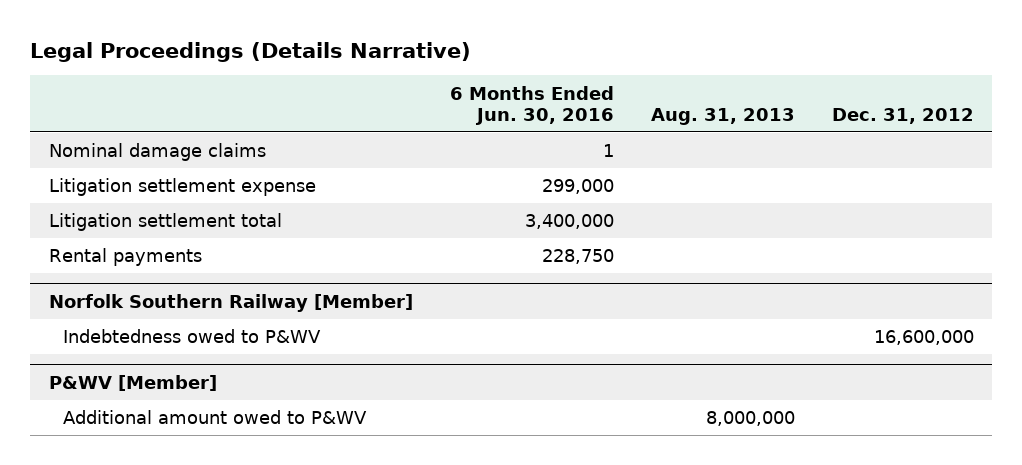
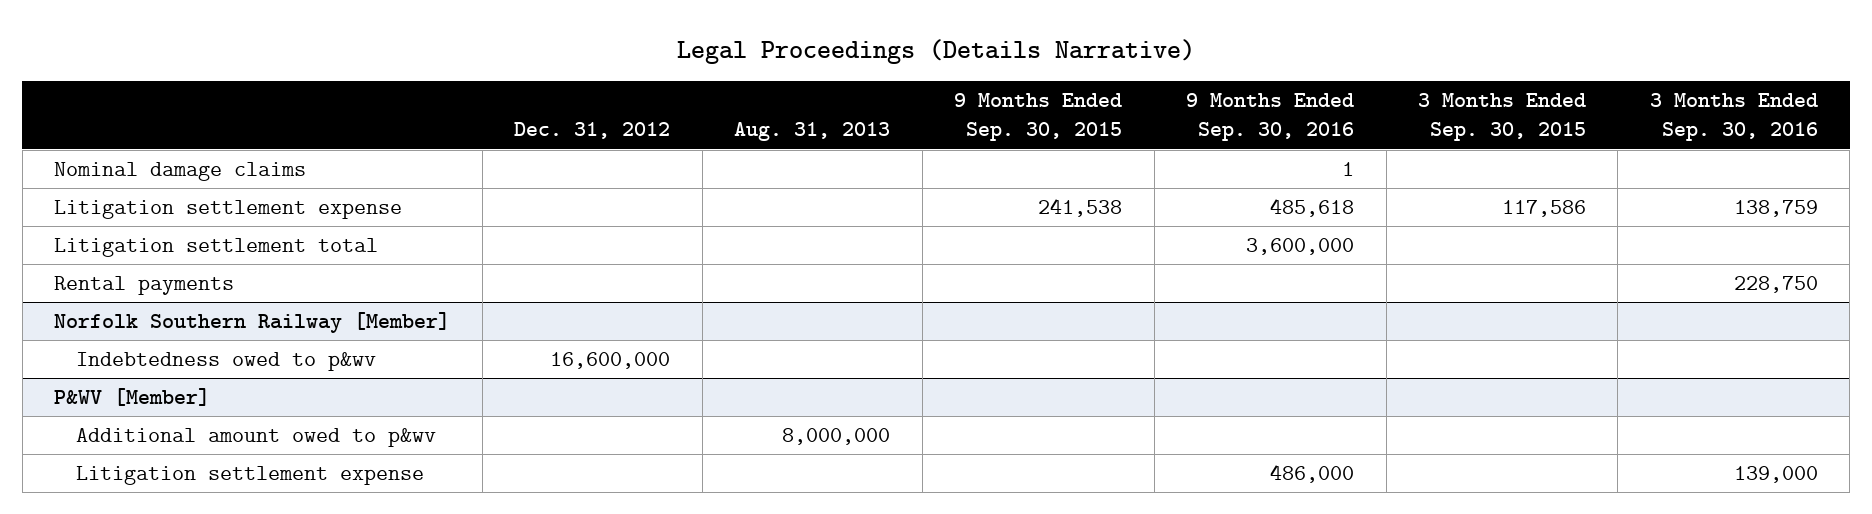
[449,85,614,125] 6 Months Ended Jun. 30, 2016 -> none
none -> [954,93,1123,142] 9 Months Ended Sep. 30, 2015
none -> [1186,93,1355,142] 9 Months Ended Sep. 30, 2016
none -> [1418,93,1587,142] 3 Months Ended Sep. 30, 2015
none -> [1649,93,1818,142] 3 Months Ended Sep. 30, 2016
[62,329,321,344] Indebtedness owed to P&WV -> [75,352,376,372] Indebtedness owed to p&wv
[62,410,367,425] Additional amount owed to P&WV -> [75,428,436,448] Additional amount owed to p&wv
none -> [75,466,424,486] Litigation settlement expense

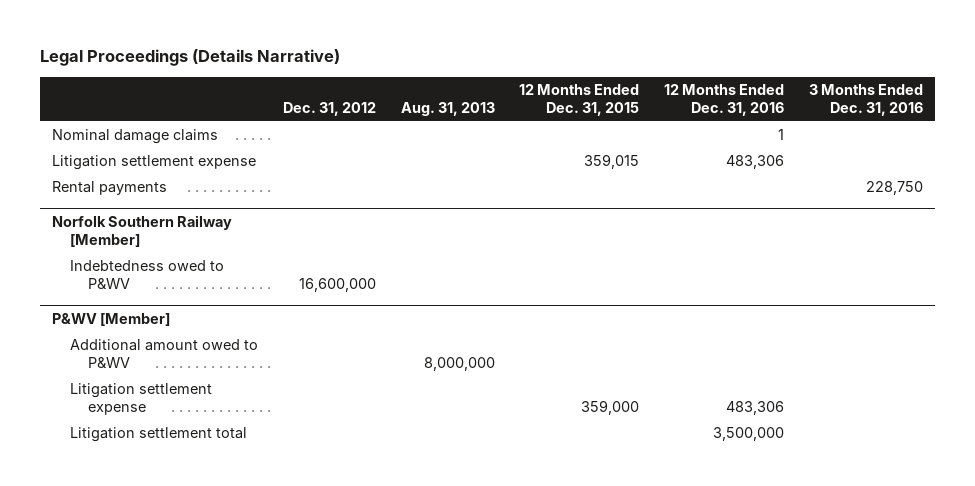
[954,93,1123,142] 9 Months Ended Sep. 30, 2015 -> none
[1186,93,1355,142] 9 Months Ended Sep. 30, 2016 -> none
[1418,93,1587,142] 3 Months Ended Sep. 30, 2015 -> none
[1649,93,1818,142] 3 Months Ended Sep. 30, 2016 -> none
none -> [519,84,640,116] 12 Months Ended Dec. 31, 2015
none -> [664,84,785,116] 12 Months Ended Dec. 31, 2016
none -> [808,84,923,116] 3 Months Ended Dec. 31, 2016
[54,238,379,258] Litigation settlement total -> none
[75,352,376,372] Indebtedness owed to p&wv -> [70,260,225,289] Indebtedness owed to P&WV
[75,428,436,448] Additional amount owed to p&wv -> [70,339,259,368] Additional amount owed to P&WV
none -> [70,427,248,443] Litigation settlement total

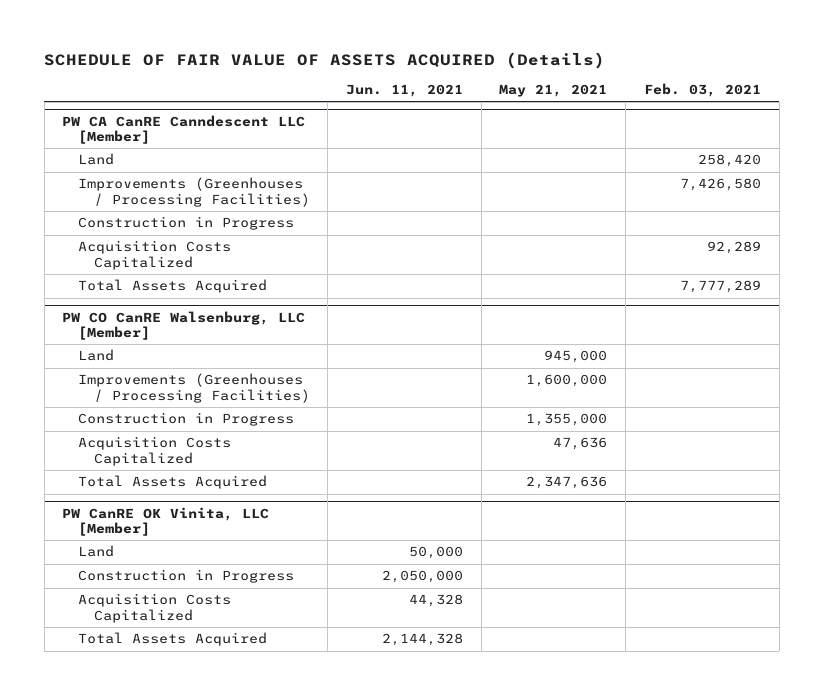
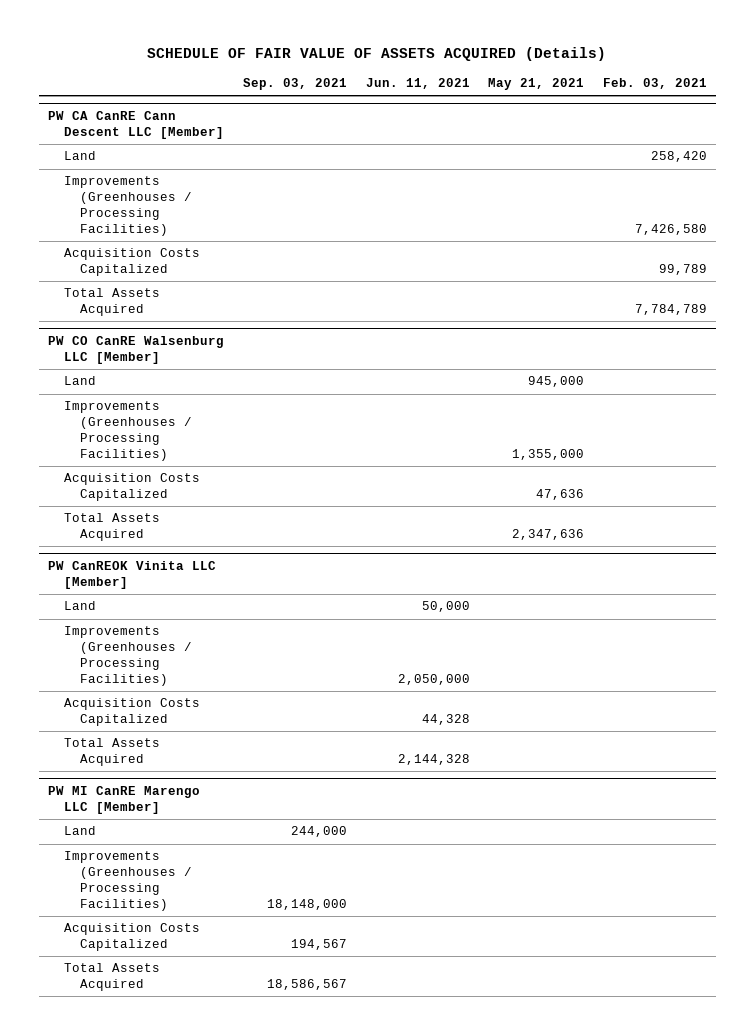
none -> [242,78,347,91] Sep. 03, 2021
[62,114,306,145] PW CA CanRE Canndescent LLC [Member] -> [48,111,225,140] PW CA CanRE Cann Descent LLC [Member]
[77,216,294,231] Construction in Progress -> none
[706,241,761,255] 92,289 -> [658,264,707,276] 99,789
[679,280,761,294] 7,777,289 -> [634,304,707,316] 7,784,789
[62,310,306,341] PW CO CanRE Walsenburg, LLC [Member] -> [48,336,225,365] PW CO CanRE Walsenburg LLC [Member]
[77,412,294,427] Construction in Progress -> none
[526,374,608,388] 1,600,000 -> [512,448,585,460] 1,355,000
[62,506,270,537] PW CanRE OK Vinita, LLC [Member] -> [48,561,217,590] PW CanREOK Vinita LLC [Member]
[77,569,294,584] Construction in Progress -> none
none -> [64,626,193,686] Improvements (Greenhouses / Processing Facilities)
none -> [48,786,201,815] PW MI CanRE Marengo LLC [Member]
none -> [64,826,97,836] Land
none -> [64,851,193,911] Improvements (Greenhouses / Processing Facilities)
none -> [64,923,201,952] Acquisition Costs Capitalized
none -> [64,963,161,992] Total Assets Acquired

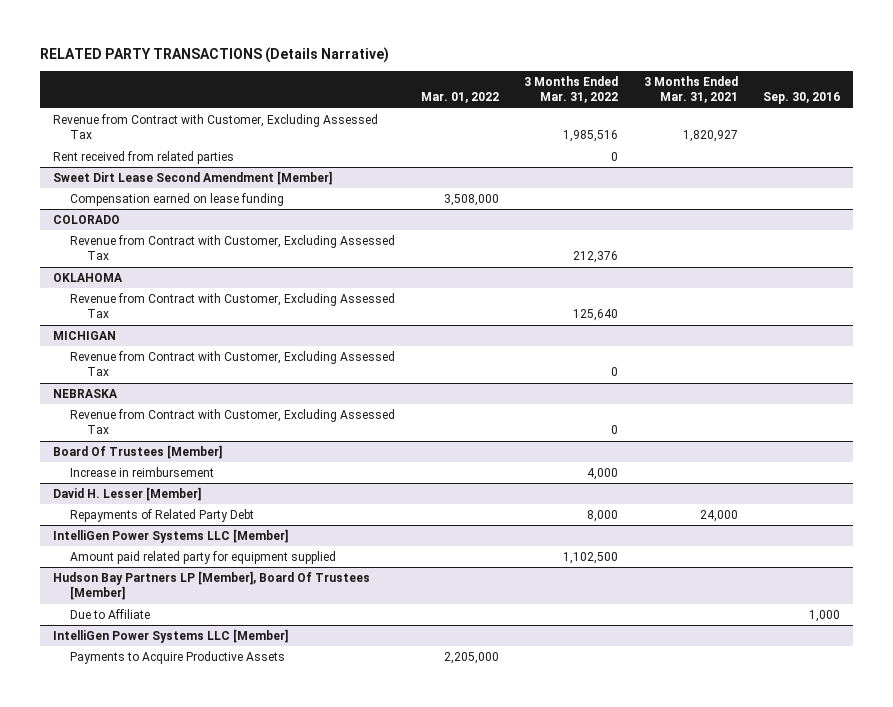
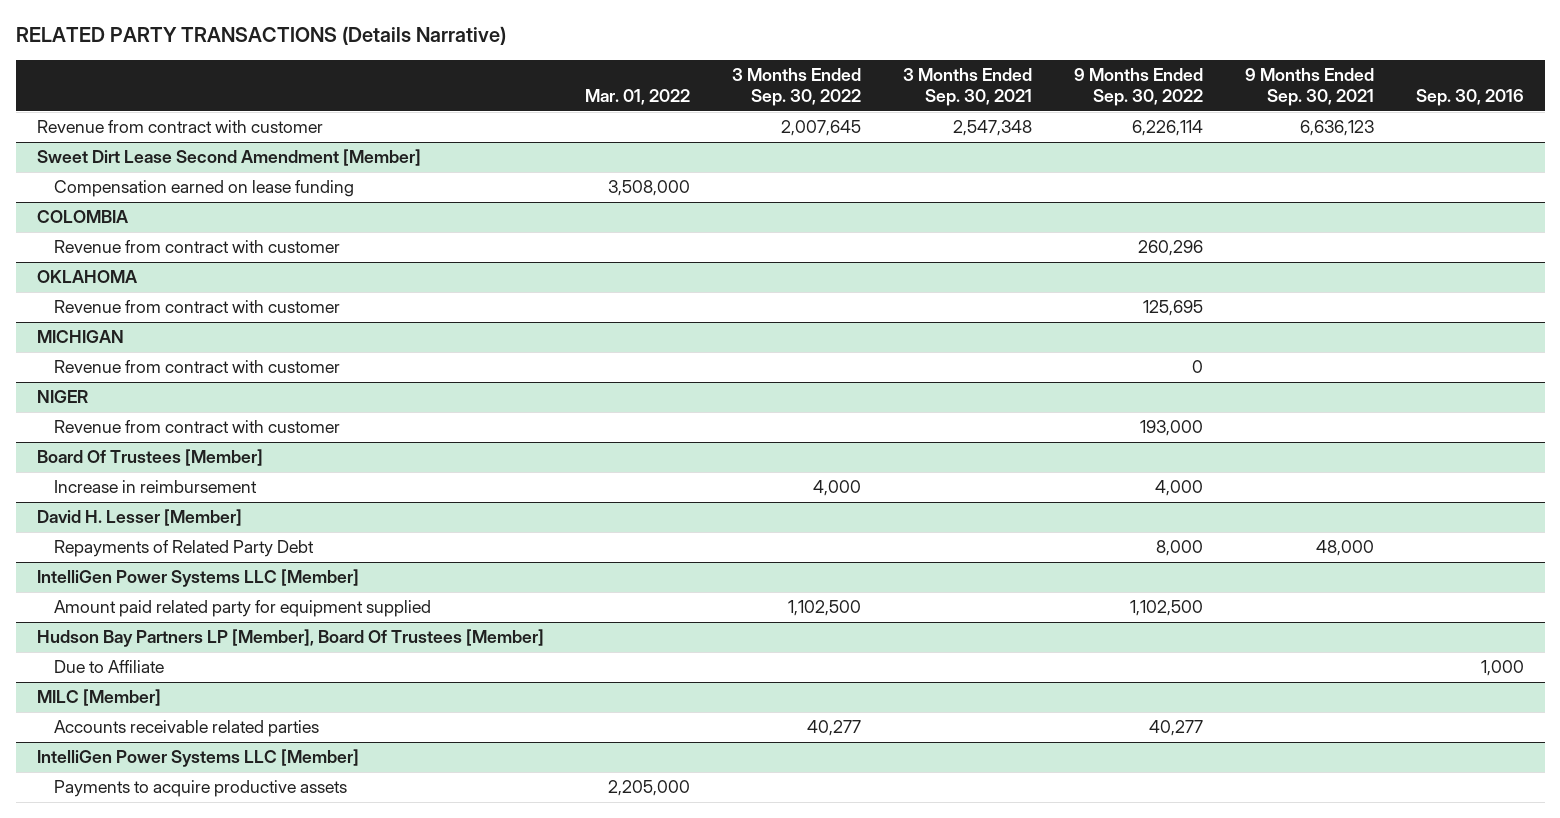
[524,76,619,104] 3 Months Ended Mar. 31, 2022 -> none
[643,76,738,104] 3 Months Ended Mar. 31, 2021 -> none
none -> [732,67,862,107] 3 Months Ended Sep. 30, 2022
none -> [903,67,1033,107] 3 Months Ended Sep. 30, 2021
none -> [1073,67,1203,107] 9 Months Ended Sep. 30, 2022
none -> [1244,67,1374,107] 9 Months Ended Sep. 30, 2021
[52,151,234,165] Rent received from related parties -> none
[52,114,378,140] Revenue from Contract with Customer, Excluding Assessed Tax -> [36,120,323,134] Revenue from contract with customer
[52,215,120,225] COLORADO -> none
[70,235,396,261] Revenue from Contract with Customer, Excluding Assessed Tax -> none
none -> [36,210,129,224] COLOMBIA
none -> [53,240,340,254] Revenue from contract with customer
[70,293,396,319] Revenue from Contract with Customer, Excluding Assessed Tax -> [53,300,340,314] Revenue from contract with customer
[52,389,118,399] NEBRASKA -> none
[70,409,396,435] Revenue from Contract with Customer, Excluding Assessed Tax -> none
[70,351,396,377] Revenue from Contract with Customer, Excluding Assessed Tax -> [53,360,340,374] Revenue from contract with customer
none -> [36,390,88,404] NIGER
none -> [53,420,340,434] Revenue from contract with customer
none -> [36,689,161,707] MILC [Member]
none -> [53,720,319,738] Accounts receivable related parties
[70,651,286,665] Payments to Acquire Productive Assets -> [53,780,347,798] Payments to acquire productive assets

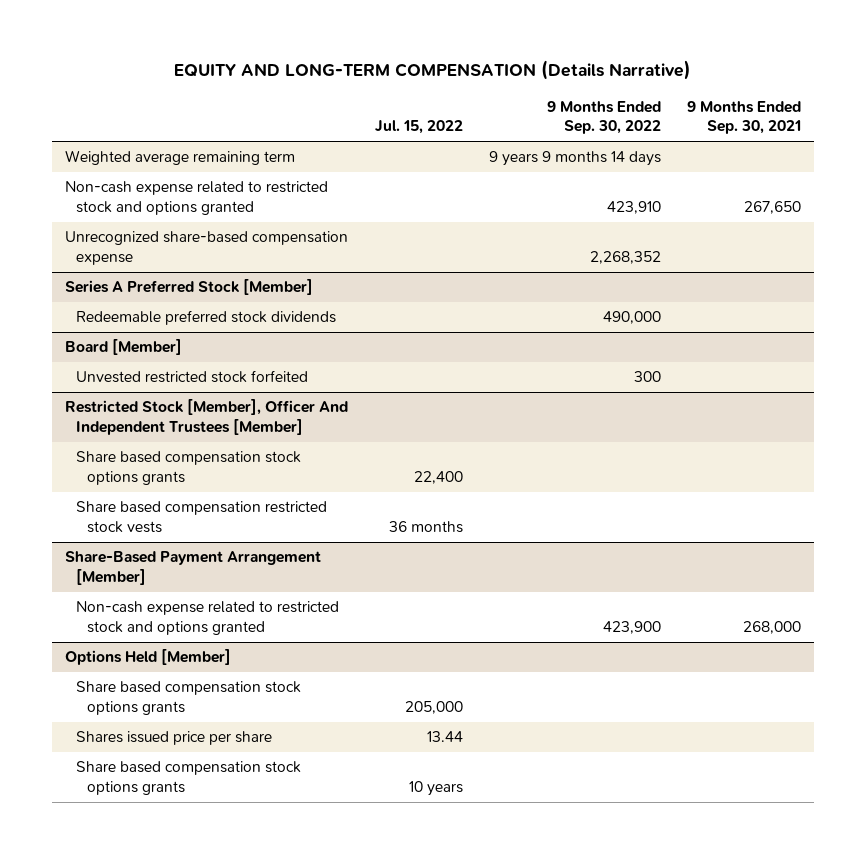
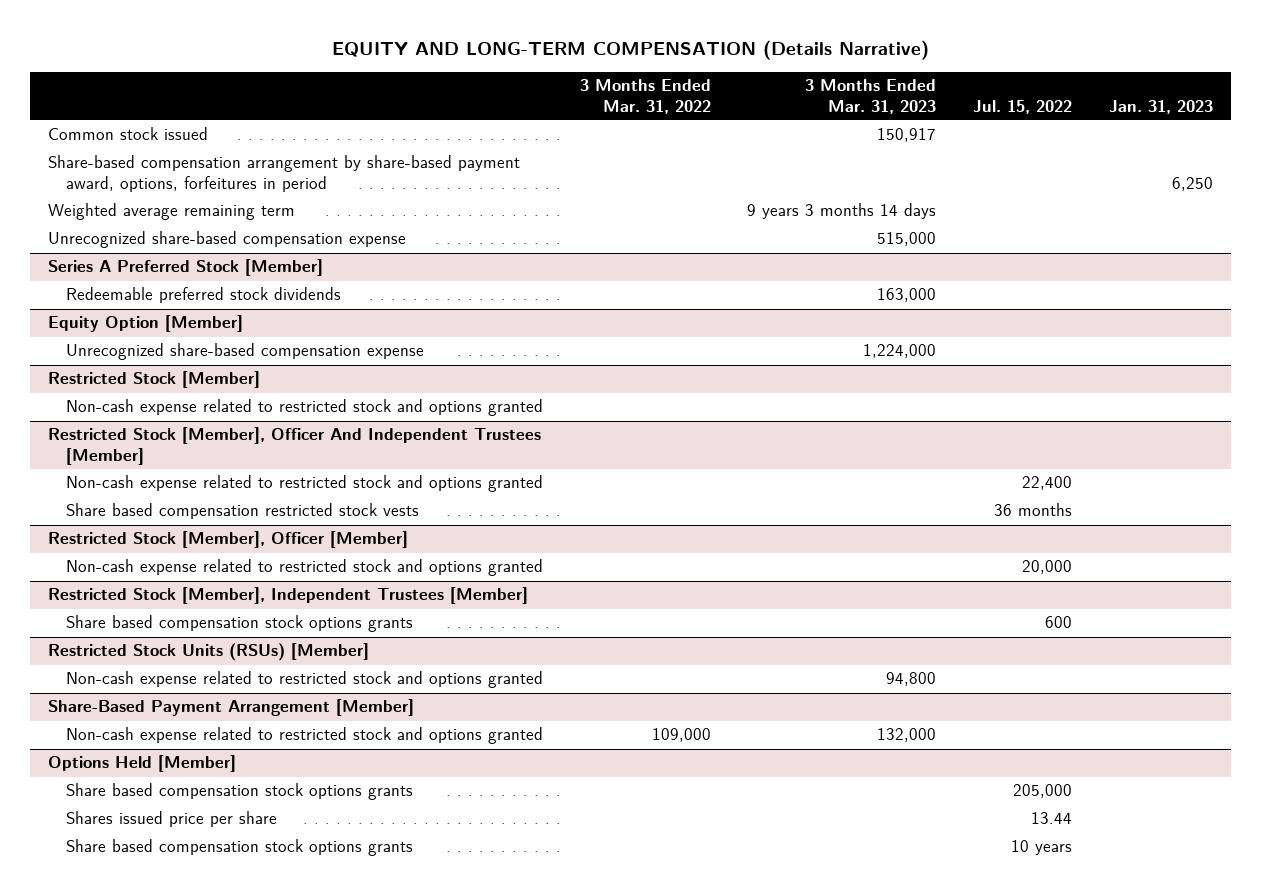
[546,101,661,135] 9 Months Ended Sep. 30, 2022 -> none
[686,101,801,135] 9 Months Ended Sep. 30, 2021 -> none
none -> [579,79,711,114] 3 Months Ended Mar. 31, 2022
none -> [805,79,937,114] 3 Months Ended Mar. 31, 2023
none -> [1108,99,1213,114] Jan. 31, 2023
none -> [48,127,209,141] Common stock issued
none -> [48,155,521,192] Share-based compensation arrangement by share-based payment award, options, forfeitures in period
[65,181,329,215] Non-cash expense related to restricted stock and options granted -> none
[65,339,183,356] Board [Member] -> none
[76,370,309,384] Unvested restricted stock forfeited -> none
none -> [48,315,244,333] Equity Option [Member]
none -> [65,343,424,361] Unrecognized share-based compensation expense
none -> [48,371,261,389] Restricted Stock [Member]
none -> [65,399,543,417] Non-cash expense related to restricted stock and options granted
[76,451,302,485] Share based compensation stock options grants -> [65,475,543,493] Non-cash expense related to restricted stock and options granted
none -> [48,531,409,549] Restricted Stock [Member], Officer [Member]
none -> [65,559,543,577] Non-cash expense related to restricted stock and options granted
none -> [48,587,529,605] Restricted Stock [Member], Independent Trustees [Member]
none -> [65,615,413,633] Share based compensation stock options grants
none -> [48,643,370,662] Restricted Stock Units (RSUs) [Member]
none -> [65,671,543,689] Non-cash expense related to restricted stock and options granted

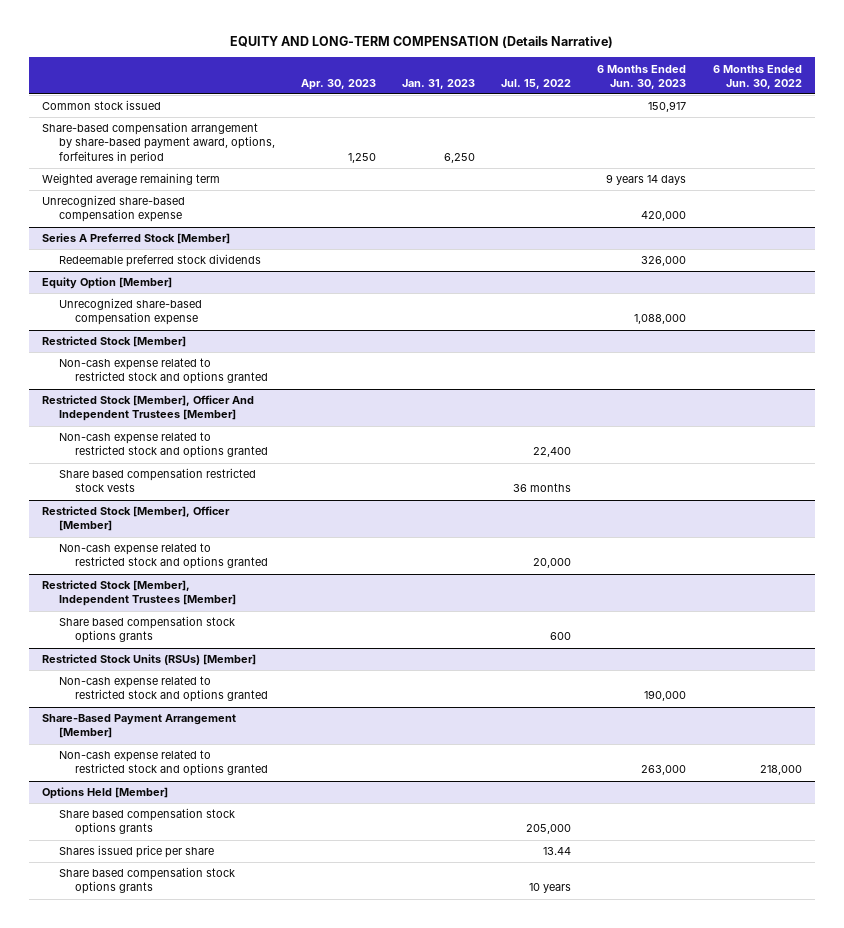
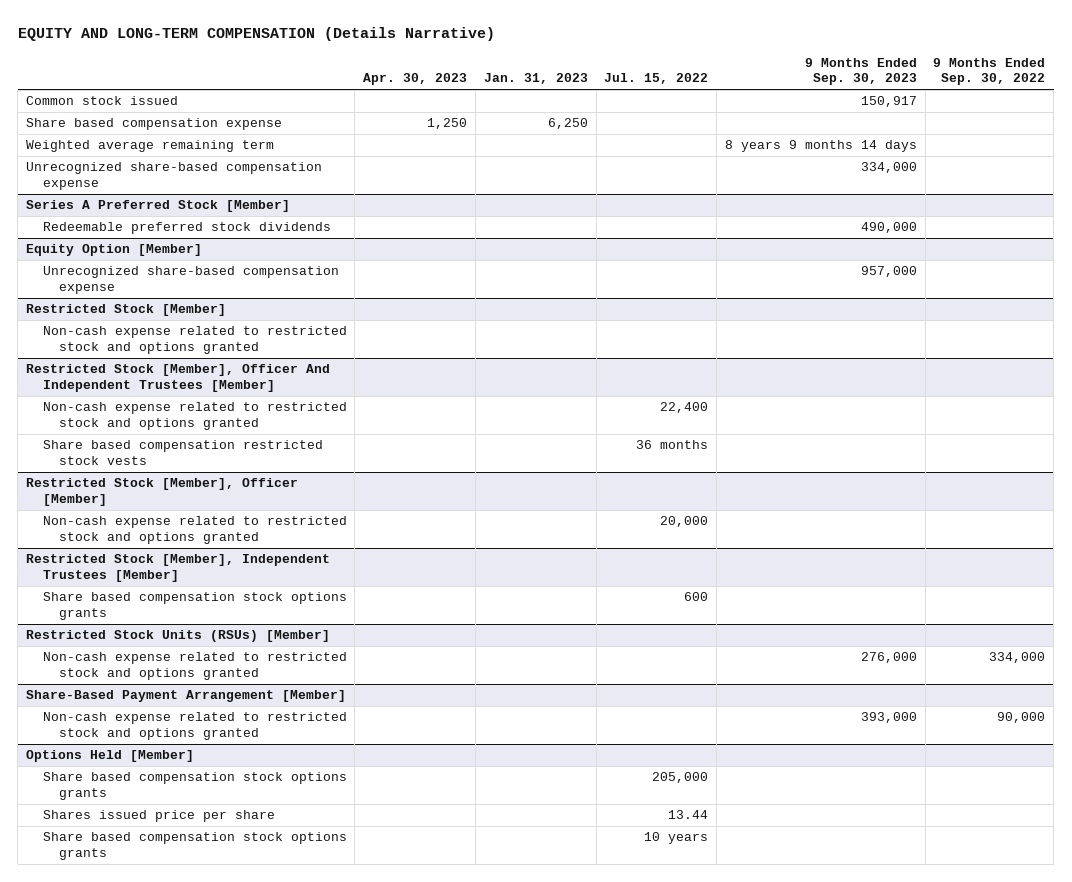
[597,64,687,89] 6 Months Ended Jun. 30, 2023 -> none
[712,64,802,89] 6 Months Ended Jun. 30, 2022 -> none
none -> [804,57,917,86] 9 Months Ended Sep. 30, 2023
none -> [933,57,1046,86] 9 Months Ended Sep. 30, 2022
[42,122,275,164] Share-based compensation arrangement by share-based payment award, options, forfeitures in period -> [26,118,283,131] Share based compensation expense

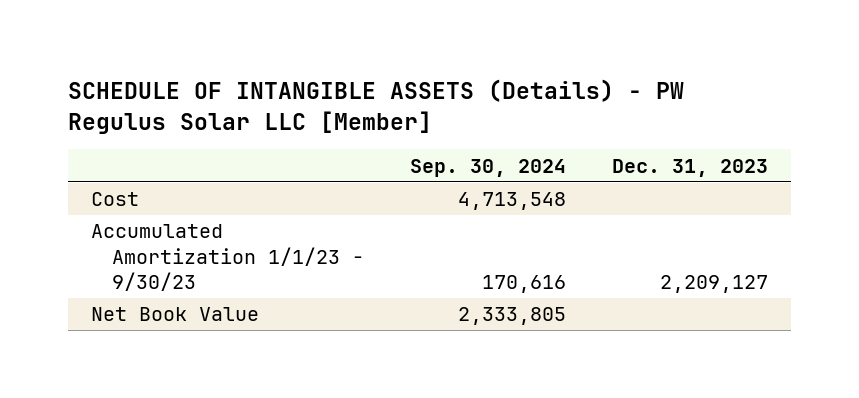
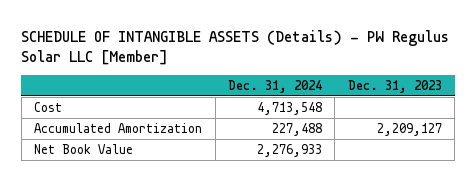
[410,158,567,177] Sep. 30, 2024 -> none
none -> [228,80,323,94] Dec. 31, 2024
[91,224,365,292] Accumulated Amortization 1/1/23 - 9/30/23 -> [34,122,203,133] Accumulated Amortization

